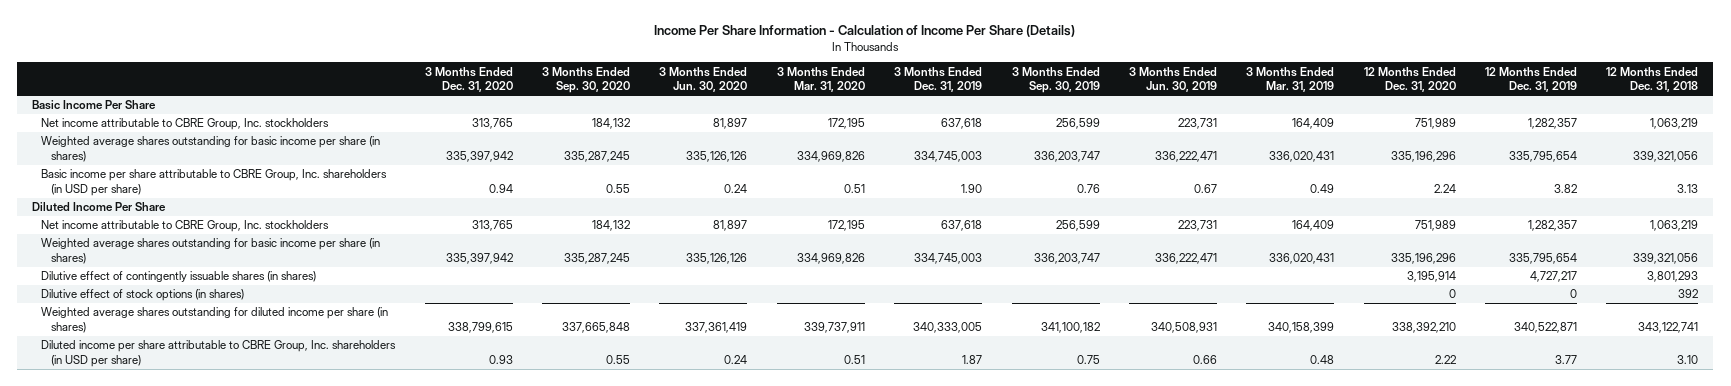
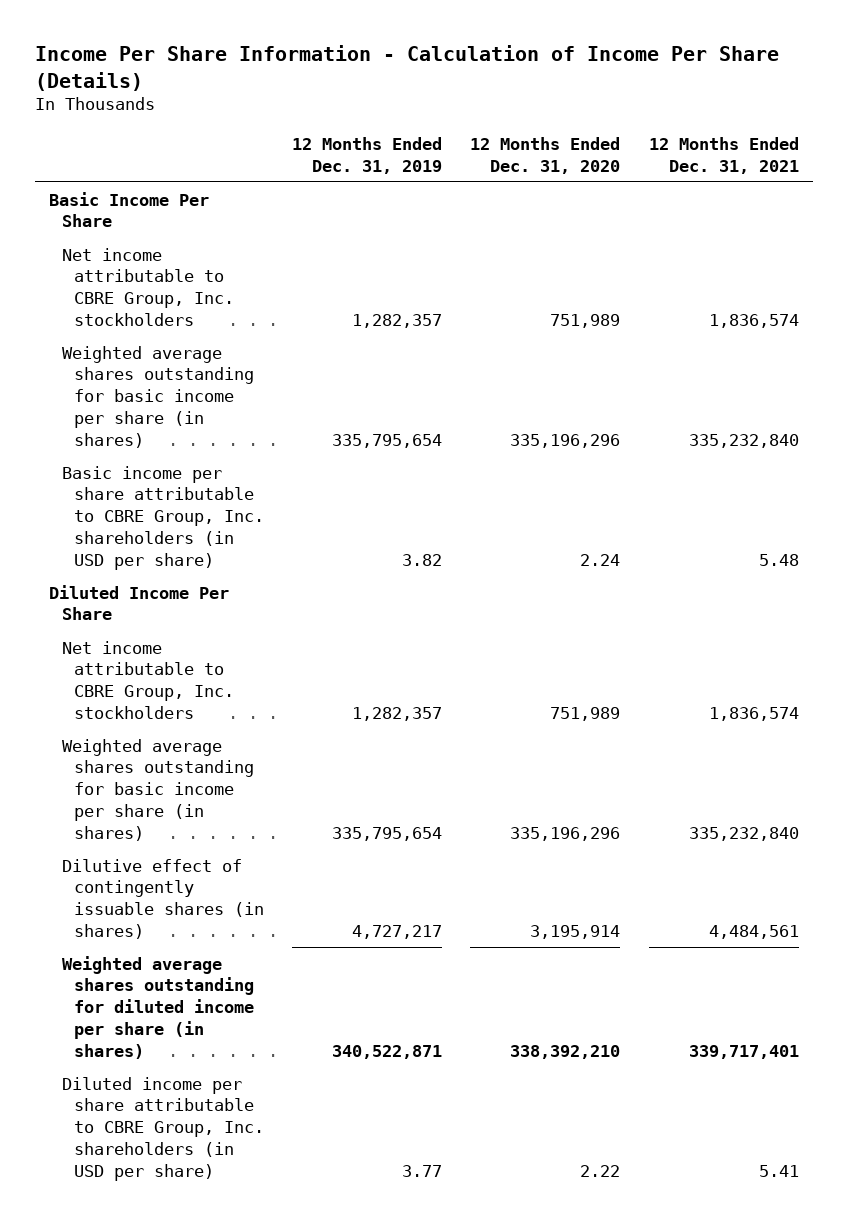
[424,66,513,93] 3 Months Ended Dec. 31, 2020 -> none
[542,66,631,94] 3 Months Ended Sep. 30, 2020 -> none
[659,66,748,93] 3 Months Ended Jun. 30, 2020 -> none
[776,66,865,93] 3 Months Ended Mar. 31, 2020 -> none
[894,66,983,93] 3 Months Ended Dec. 31, 2019 -> none
[1011,66,1100,94] 3 Months Ended Sep. 30, 2019 -> none
[1128,66,1217,93] 3 Months Ended Jun. 30, 2019 -> none
[1246,66,1335,93] 3 Months Ended Mar. 31, 2019 -> none
[1606,66,1699,93] 12 Months Ended Dec. 31, 2018 -> none
none -> [648,136,799,174] 12 Months Ended Dec. 31, 2021
[41,289,245,302] Dilutive effect of stock options (in shares) -> none

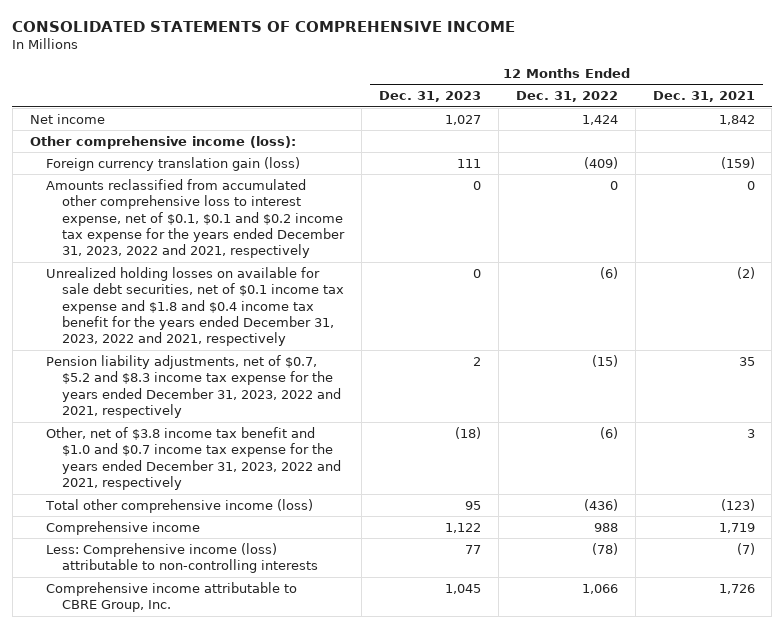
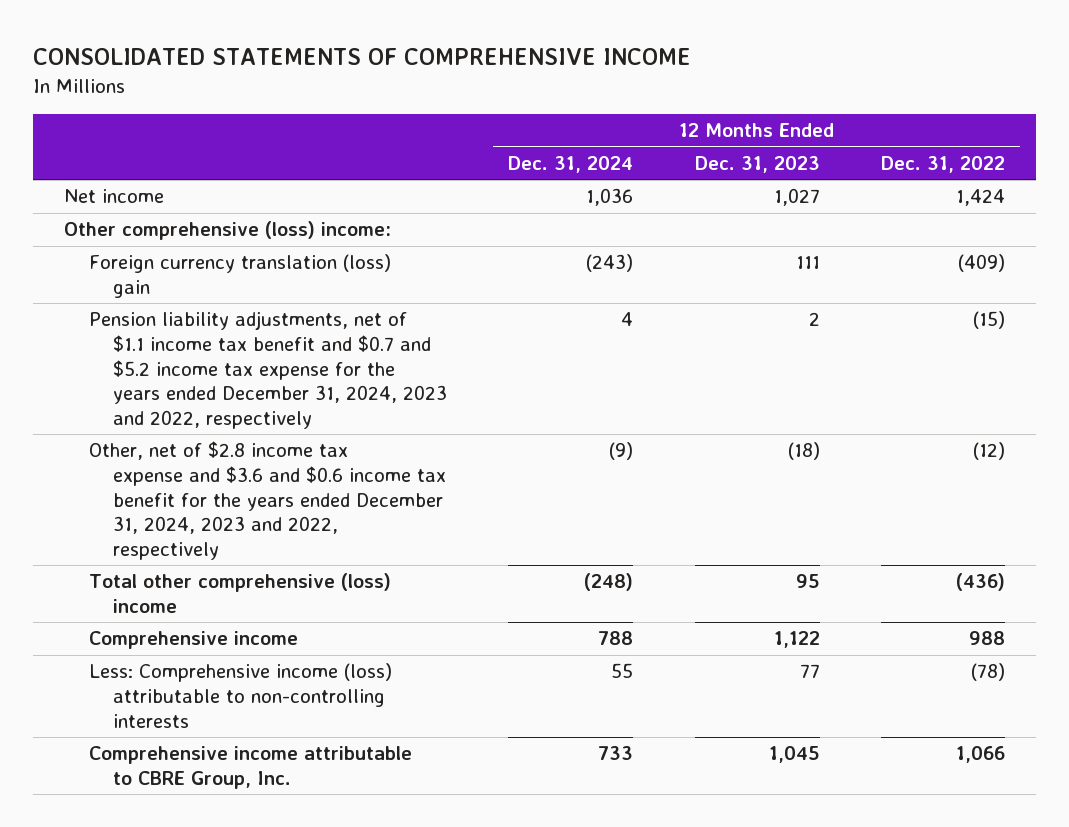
[652,91,755,103] Dec. 31, 2021 -> none
none -> [508,155,634,173] Dec. 31, 2024
[46,178,346,259] Amounts reclassified from accumulated other comprehensive loss to interest expense, net of $0.1, $0.1 and $0.2 income tax expense for the years ended December 31, 2023, 2022 and 2021, respectively -> none
[46,266,345,347] Unrealized holding losses on available for sale debt securities, net of $0.1 income tax expense and $1.8 and $0.4 income tax benefit for the years ended December 31, 2023, 2022 and 2021, respectively -> none
[29,135,296,149] Other comprehensive income (loss): -> [64,221,392,241] Other comprehensive (loss) income:
[46,156,301,171] Foreign currency translation gain (loss) -> [88,254,391,298] Foreign currency translation (loss) gain
[46,354,342,418] Pension liability adjustments, net of $0.7, $5.2 and $8.3 income tax expense for the years ended December 31, 2023, 2022 and 2021, respectively -> [88,311,448,429] Pension liability adjustments, net of $1.1 income tax benefit and $0.7 and $5.2 income tax expense for the years ended December 31, 2024, 2023 and 2022, respectively
[46,426,342,490] Other, net of $3.8 income tax benefit and $1.0 and $0.7 income tax expense for the years ended December 31, 2023, 2022 and 2021, respectively -> [88,441,447,560] Other, net of $2.8 income tax expense and $3.6 and $0.6 income tax benefit for the years ended December 31, 2024, 2023 and 2022, respectively
[599,426,618,439] (6) -> [972,442,1005,461] (12)
[45,498,314,513] Total other comprehensive income (loss) -> [88,573,391,613] Total other comprehensive (loss) income

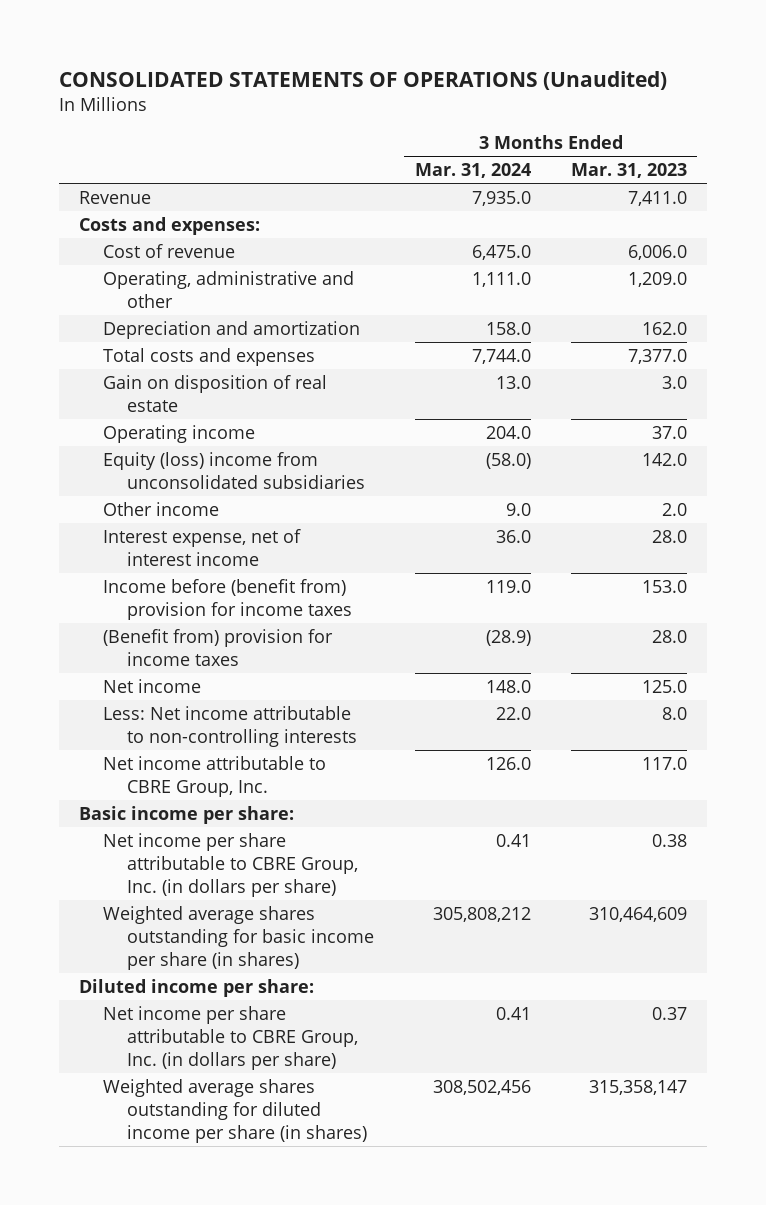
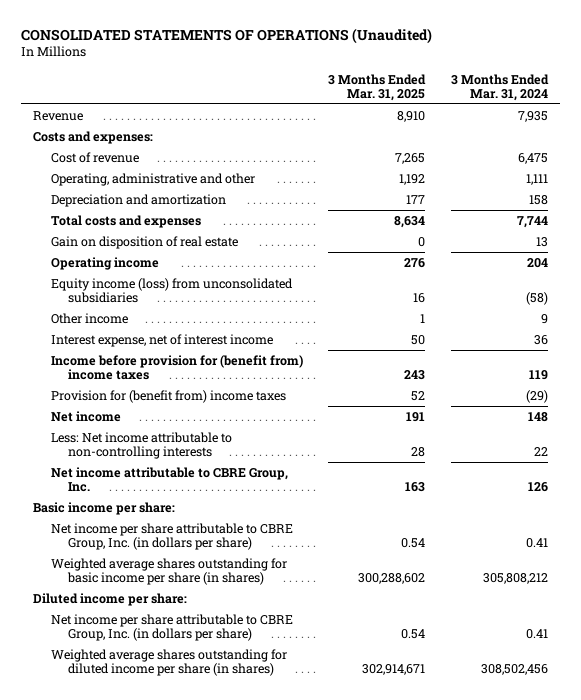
[570,163,687,179] Mar. 31, 2023 -> none
none -> [328,73,427,101] 3 Months Ended Mar. 31, 2025
[471,191,531,207] 7,935.0 -> [517,110,548,122] 7,935
[471,245,531,261] 6,475.0 -> [517,152,548,164] 6,475
[471,272,531,288] 1,111.0 -> [525,173,548,185] 1,111
[485,322,531,336] 158.0 -> [528,194,548,205] 158
[471,349,531,365] 7,744.0 -> [516,215,548,228] 7,744
[495,376,531,390] 13.0 -> [535,236,548,247] 13
[485,426,531,440] 204.0 -> [526,257,548,268] 204
[103,452,366,489] Equity (loss) income from unconsolidated subsidiaries -> [50,277,293,304] Equity income (loss) from unconsolidated subsidiaries
[485,453,531,470] (58.0) -> [525,292,548,306] (58)
[505,503,531,517] 9.0 -> [540,313,548,324] 9
[495,530,531,544] 36.0 -> [533,334,548,345] 36
[103,579,353,620] Income before (benefit from) provision for income taxes -> [50,354,303,381] Income before provision for (benefit from) income taxes
[485,580,531,594] 119.0 -> [528,370,548,381] 119
[103,629,334,666] (Benefit from) provision for income taxes -> [50,389,286,403] Provision for (benefit from) income taxes
[485,630,531,647] (28.9) -> [525,389,548,403] (29)
[485,680,531,694] 148.0 -> [527,411,548,422] 148
[495,707,531,721] 22.0 -> [533,447,548,457] 22
[485,757,531,771] 126.0 -> [527,482,548,493] 126

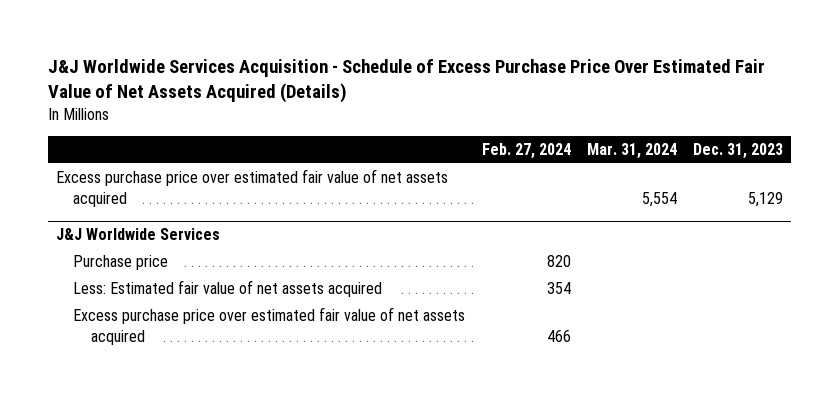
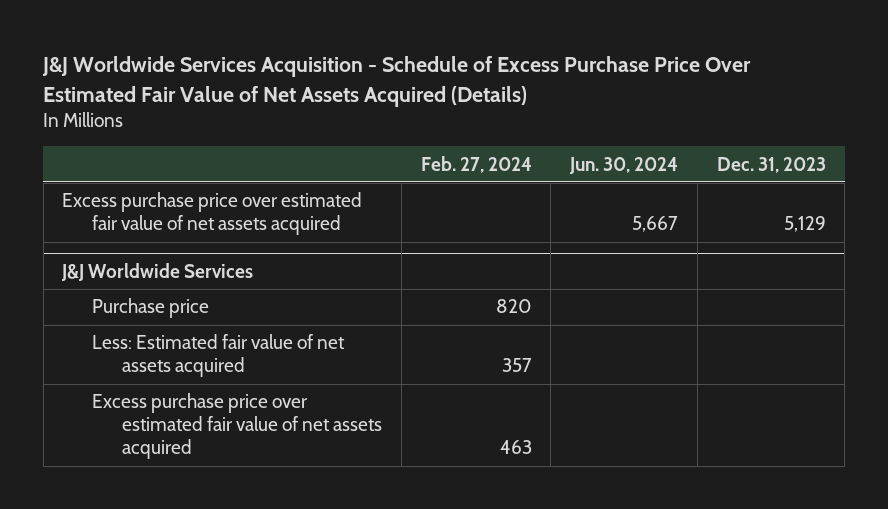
[586,143,677,160] Mar. 31, 2024 -> none
none -> [569,156,679,174] Jun. 30, 2024
[546,282,571,295] 354 -> [501,358,532,373] 357
[546,329,571,342] 466 -> [499,440,532,455] 463

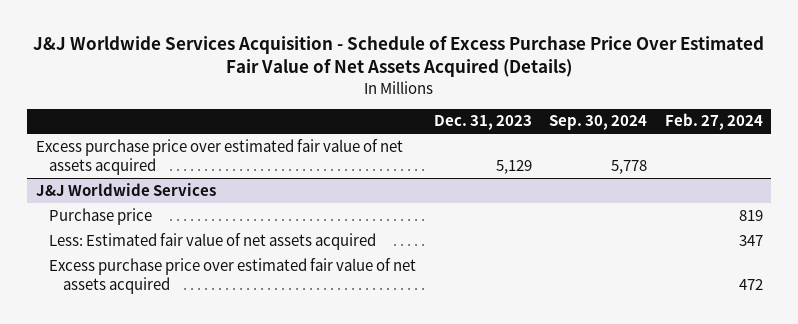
[569,156,679,174] Jun. 30, 2024 -> none
none -> [549,115,648,131] Sep. 30, 2024
[495,299,532,314] 820 -> [738,209,763,221] 819
[501,358,532,373] 357 -> [738,234,763,246] 347
[499,440,532,455] 463 -> [738,279,763,291] 472

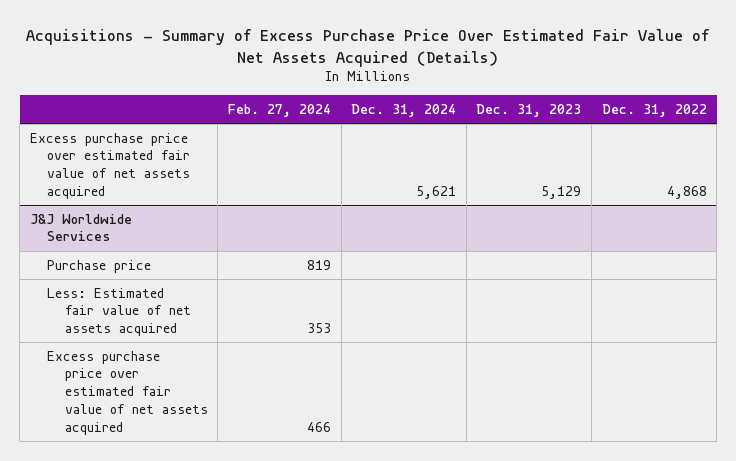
[33,36,765,78] J&J Worldwide Services Acquisition - Schedule of Excess Purchase Price Over Estimated Fair Value of Net Assets Acquired (Details) -> [26,29,711,67] Acquisitions - Summary of Excess Purchase Price Over Estimated Fair Value of Net Assets Acquired (Details)
[549,115,648,131] Sep. 30, 2024 -> none
none -> [351,104,457,118] Dec. 31, 2024
none -> [601,104,707,118] Dec. 31, 2022
[738,234,763,246] 347 -> [307,323,332,334] 353
[738,279,763,291] 472 -> [307,421,332,432] 466

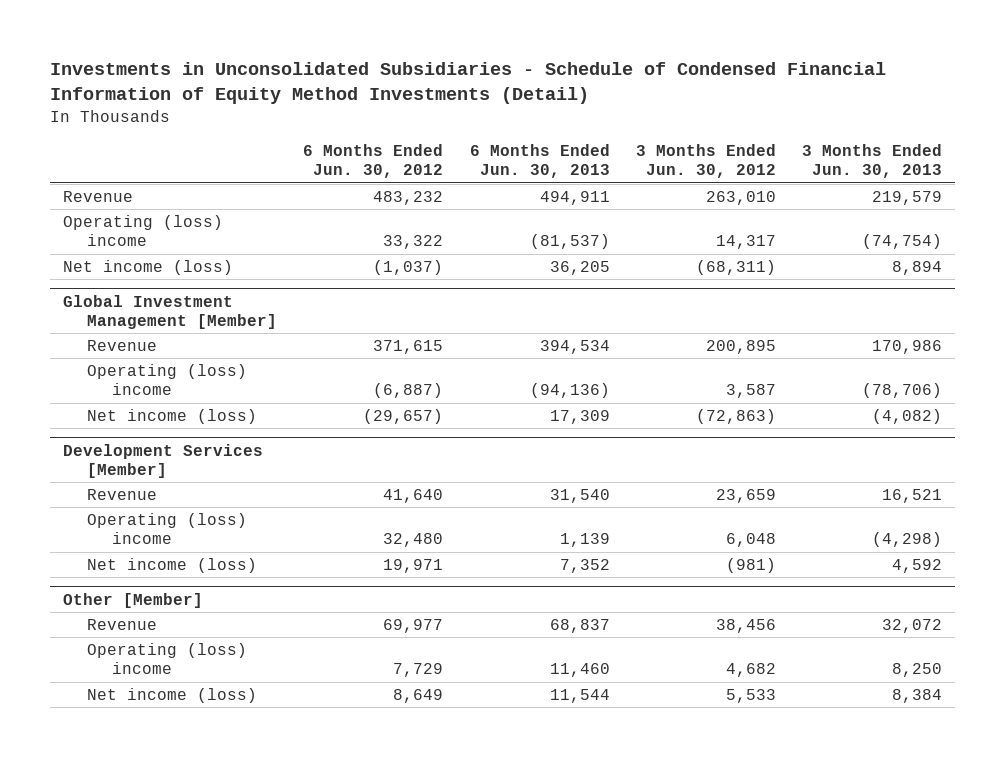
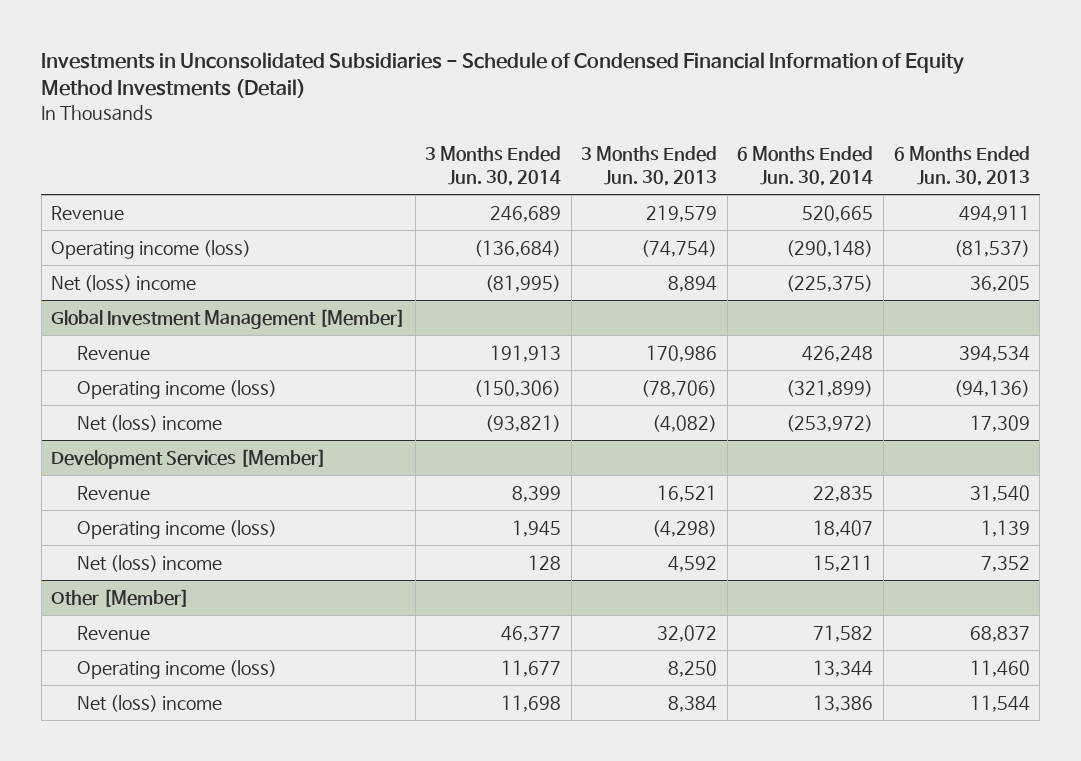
[303,143,444,179] 6 Months Ended Jun. 30, 2012 -> none
[635,143,776,179] 3 Months Ended Jun. 30, 2012 -> none
none -> [425,146,562,186] 3 Months Ended Jun. 30, 2014
none -> [737,146,874,186] 6 Months Ended Jun. 30, 2014
[62,214,223,247] Operating (loss) income -> [51,240,252,260] Operating income (loss)
[62,259,233,275] Net income (loss) -> [51,275,197,293] Net (loss) income
[87,363,248,396] Operating (loss) income -> [76,380,277,400] Operating income (loss)
[87,408,258,424] Net income (loss) -> [76,415,222,433] Net (loss) income
[87,512,248,545] Operating (loss) income -> [76,520,277,540] Operating income (loss)
[87,557,258,573] Net income (loss) -> [76,555,222,573] Net (loss) income
[87,642,248,675] Operating (loss) income -> [76,660,277,680] Operating income (loss)
[87,687,258,703] Net income (loss) -> [76,695,222,713] Net (loss) income

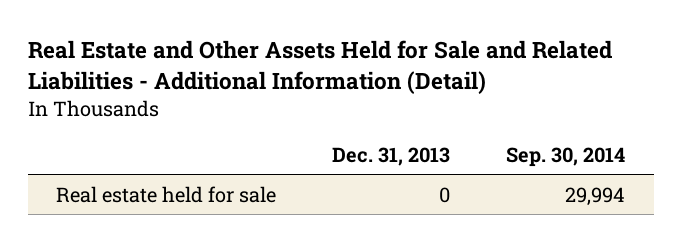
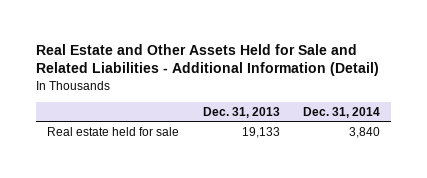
[506,147,626,168] Sep. 30, 2014 -> none
none -> [302,106,380,118] Dec. 31, 2014
[439,186,451,203] 0 -> [241,127,280,139] 19,133

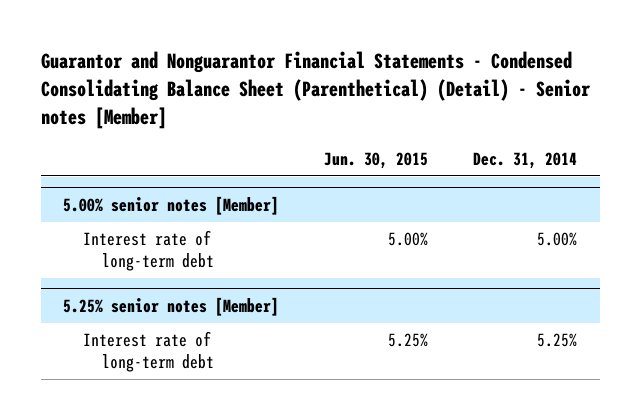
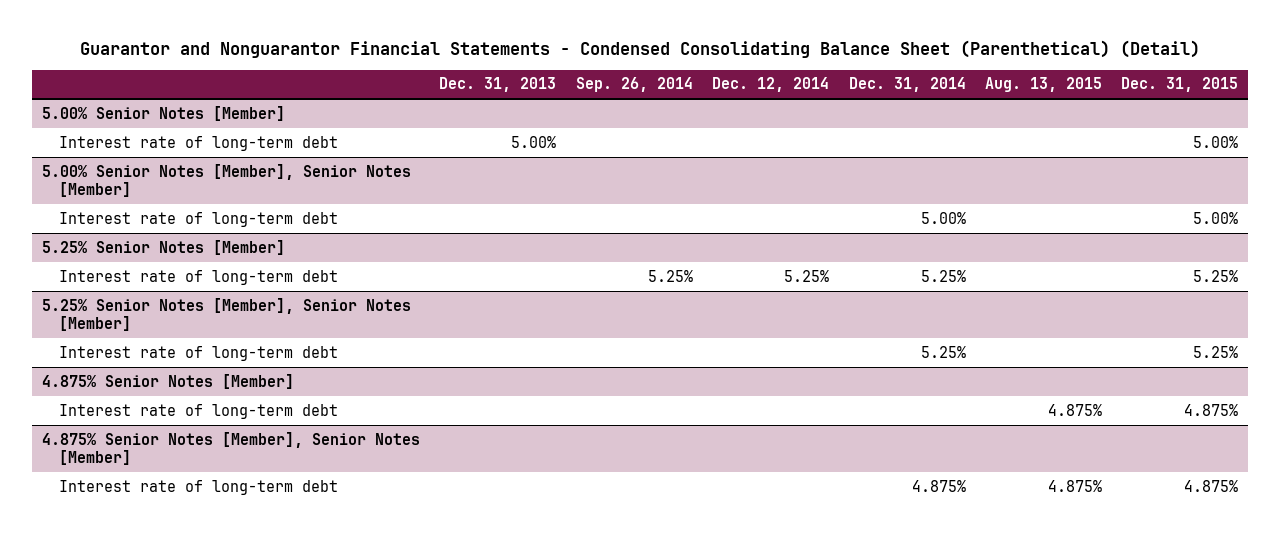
[40,51,591,129] Guarantor and Nonguarantor Financial Statements - Condensed Consolidating Balance Sheet (Parenthetical) (Detail) - Senior notes [Member] -> [80,39,1201,58] Guarantor and Nonguarantor Financial Statements - Condensed Consolidating Balance Sheet (Parenthetical) (Detail)
[324,151,429,169] Jun. 30, 2015 -> none
none -> [439,77,557,93] Dec. 31, 2013
none -> [575,77,693,93] Sep. 26, 2014
none -> [712,77,830,93] Dec. 12, 2014
none -> [984,77,1102,93] Aug. 13, 2015
none -> [1121,77,1239,93] Dec. 31, 2015
[63,196,280,216] 5.00% senior notes [Member] -> [41,105,285,121] 5.00% Senior Notes [Member]
none -> [58,135,338,151] Interest rate of long-term debt
none -> [41,163,411,198] 5.00% Senior Notes [Member], Senior Notes [Member]
[63,297,280,317] 5.25% senior notes [Member] -> [41,239,285,255] 5.25% Senior Notes [Member]
none -> [41,297,411,332] 5.25% Senior Notes [Member], Senior Notes [Member]
none -> [58,345,338,361] Interest rate of long-term debt
none -> [41,373,294,389] 4.875% Senior Notes [Member]
none -> [58,403,338,419] Interest rate of long-term debt
none -> [41,431,420,466] 4.875% Senior Notes [Member], Senior Notes [Member]
none -> [58,479,338,495] Interest rate of long-term debt

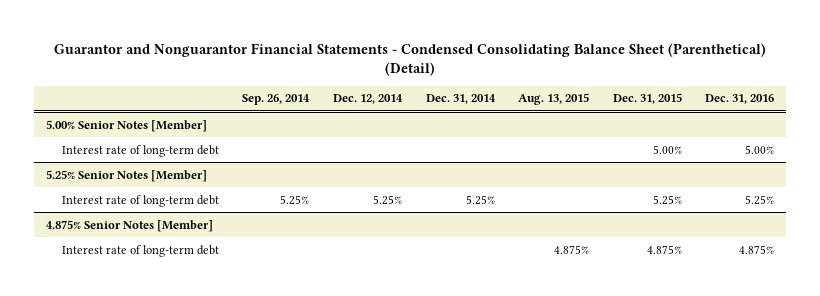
[439,77,557,93] Dec. 31, 2013 -> none
none -> [705,94,775,105] Dec. 31, 2016
[41,163,411,198] 5.00% Senior Notes [Member], Senior Notes [Member] -> none
[58,211,338,227] Interest rate of long-term debt -> none
[41,297,411,332] 5.25% Senior Notes [Member], Senior Notes [Member] -> none
[58,345,338,361] Interest rate of long-term debt -> none
[41,431,420,466] 4.875% Senior Notes [Member], Senior Notes [Member] -> none
[58,479,338,495] Interest rate of long-term debt -> none

